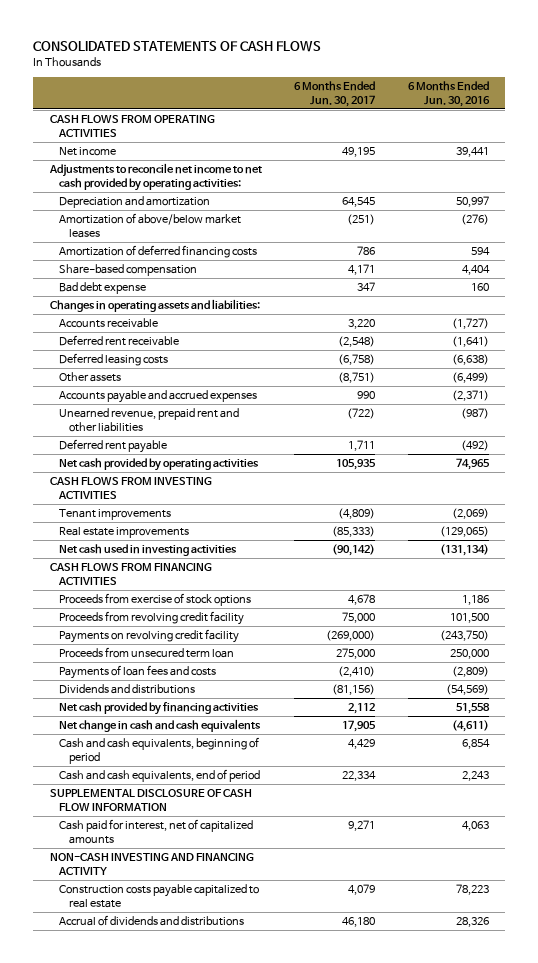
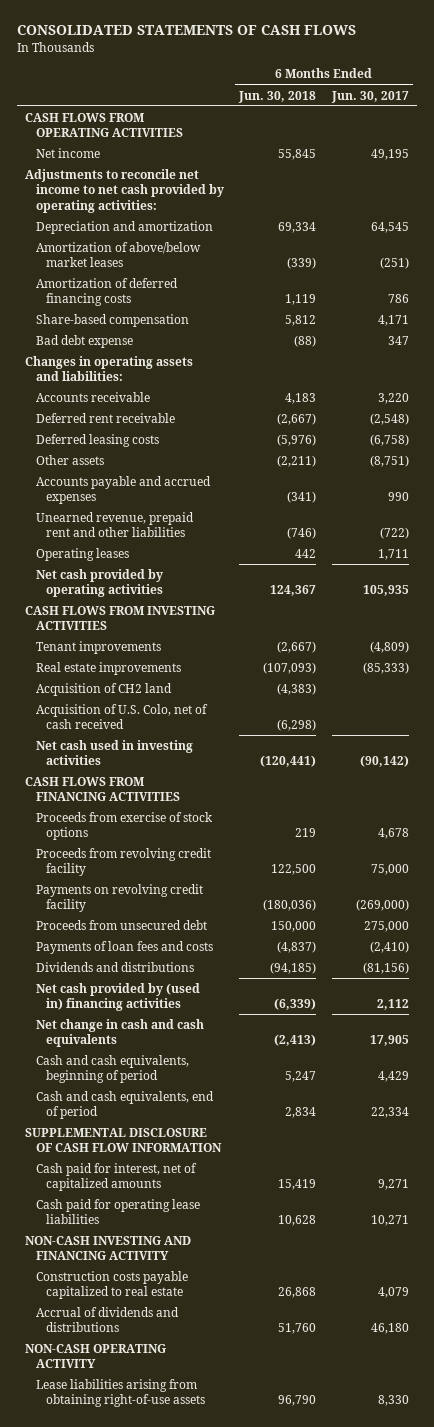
[407,80,490,107] 6 Months Ended Jun. 30, 2016 -> none
none -> [238,90,317,103] Jun. 30, 2018
[59,438,168,453] Deferred rent payable -> [35,547,129,561] Operating leases
none -> [35,682,172,696] Acquisition of CH2 land
none -> [35,703,208,730] Acquisition of U.S. Colo, net of cash received
[59,646,235,658] Proceeds from unsecured term loan -> [35,919,207,930] Proceeds from unsecured debt
[59,701,260,715] Net cash provided by financing activities -> [35,982,200,1012] Net cash provided by (used in) financing activities
none -> [35,1198,200,1225] Cash paid for operating lease liabilities
none -> [24,1343,166,1369] NON-CASH OPERATING ACTIVITY
none -> [35,1378,206,1408] Lease liabilities arising from obtaining right-of-use assets

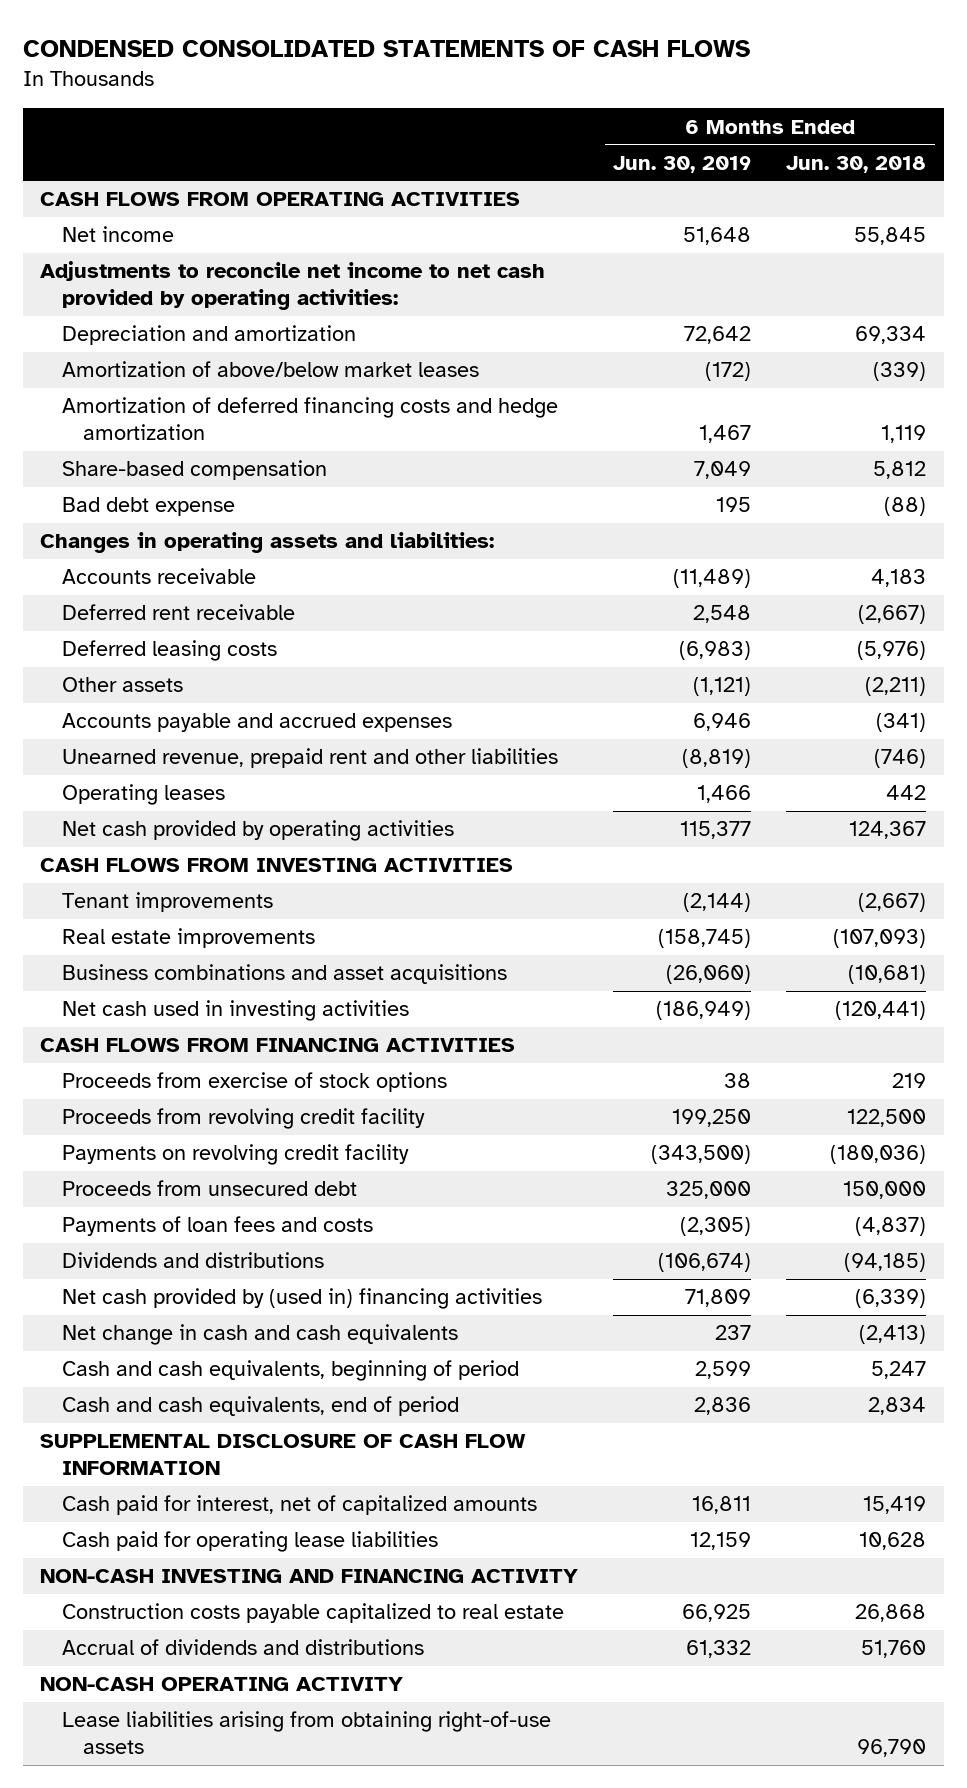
[16,25,356,36] CONSOLIDATED STATEMENTS OF CASH FLOWS -> [22,39,750,57] CONDENSED CONSOLIDATED STATEMENTS OF CASH FLOWS
[331,90,410,103] Jun. 30, 2017 -> none
none -> [613,155,752,173] Jun. 30, 2019
[35,277,178,307] Amortization of deferred financing costs -> [61,397,558,441] Amortization of deferred financing costs and hedge amortization
[35,682,172,696] Acquisition of CH2 land -> none
[35,703,208,730] Acquisition of U.S. Colo, net of cash received -> none
none -> [61,964,507,985] Business combinations and asset acquisitions

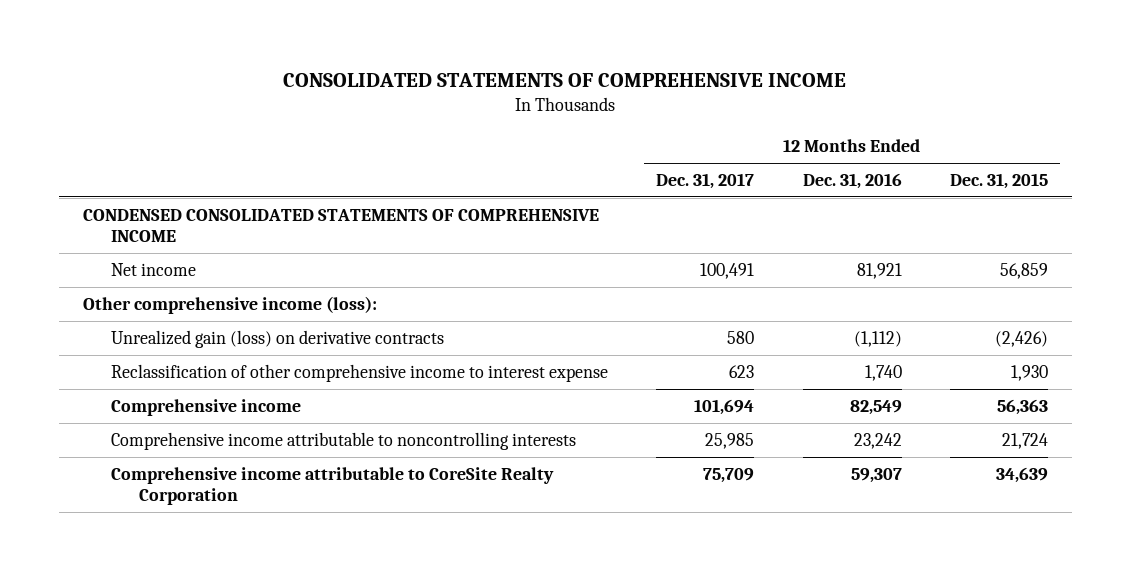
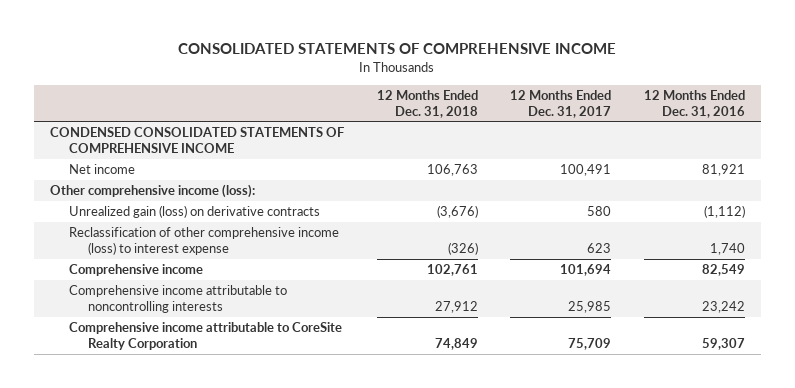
[949,173,1048,190] Dec. 31, 2015 -> none
none -> [376,89,478,118] 12 Months Ended Dec. 31, 2018
[110,364,608,383] Reclassification of other comprehensive income to interest expense -> [68,227,339,255] Reclassification of other comprehensive income (loss) to interest expense

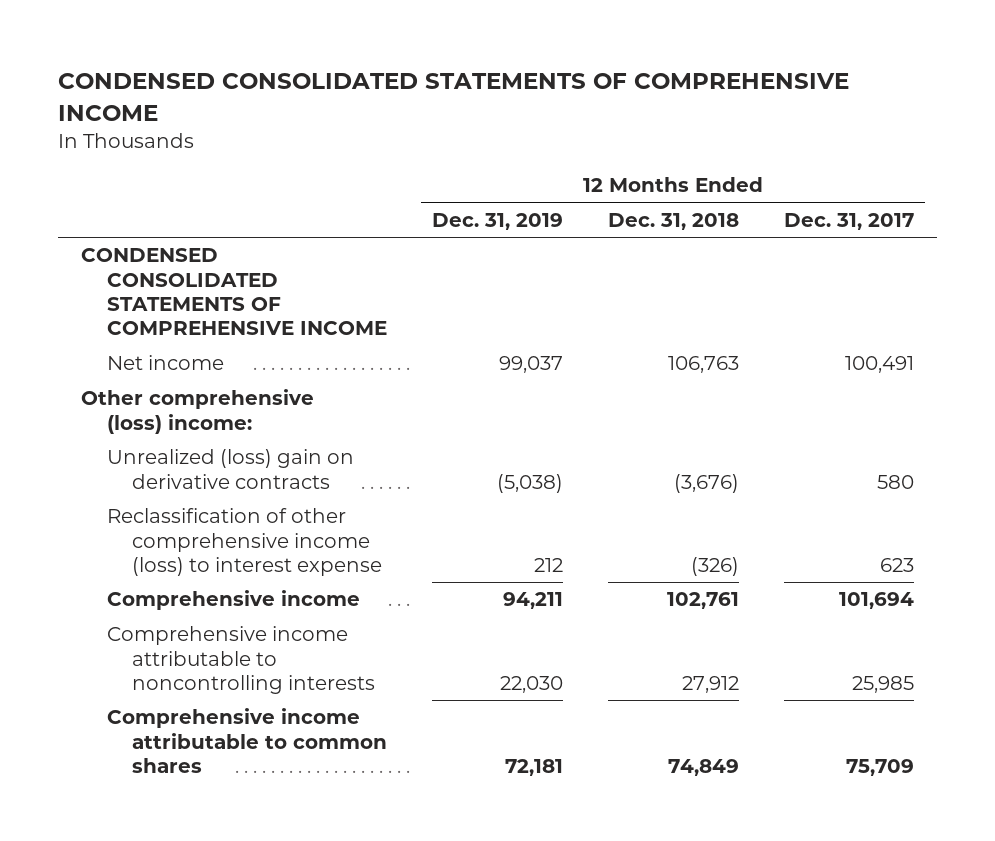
[178,43,617,55] CONSOLIDATED STATEMENTS OF COMPREHENSIVE INCOME -> [58,73,850,121] CONDENSED CONSOLIDATED STATEMENTS OF COMPREHENSIVE INCOME
[643,89,745,118] 12 Months Ended Dec. 31, 2016 -> none
none -> [432,213,564,231] Dec. 31, 2019
[50,184,256,199] Other comprehensive income (loss): -> [80,389,314,434] Other comprehensive (loss) income:
[68,205,320,219] Unrealized gain (loss) on derivative contracts -> [106,449,354,489] Unrealized (loss) gain on derivative contracts
[68,322,342,350] Comprehensive income attributable to CoreSite Realty Corporation -> [106,708,388,774] Comprehensive income attributable to common shares

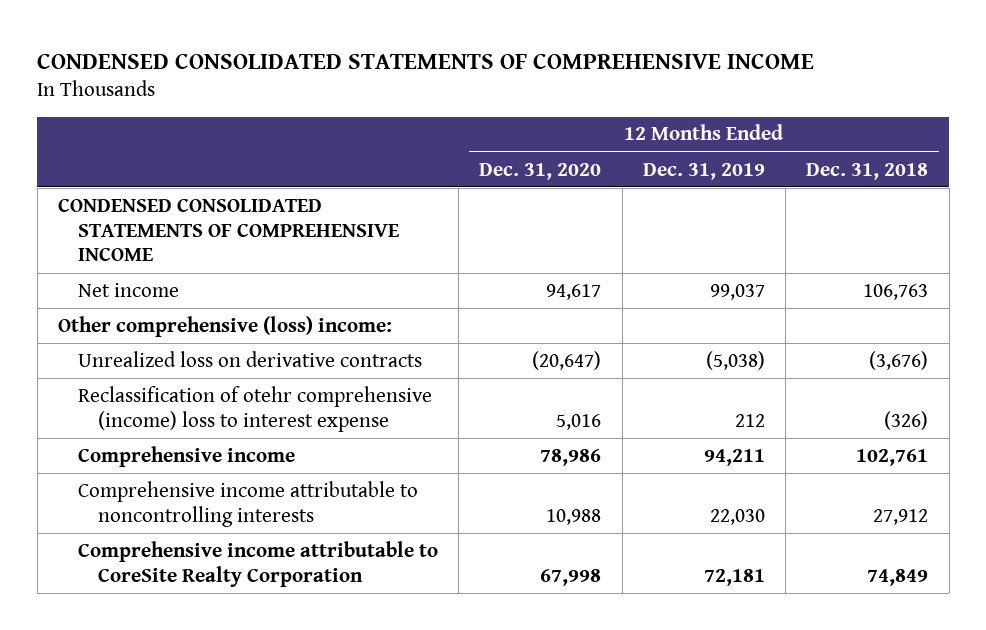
[784,213,915,231] Dec. 31, 2017 -> none
none -> [479,162,602,180] Dec. 31, 2020
[106,449,354,489] Unrealized (loss) gain on derivative contracts -> [77,350,422,367] Unrealized loss on derivative contracts
[106,508,383,577] Reclassification of other comprehensive income (loss) to interest expense -> [77,385,432,432] Reclassification of otehr comprehensive (income) loss to interest expense
[106,708,388,774] Comprehensive income attributable to common shares -> [77,540,438,587] Comprehensive income attributable to CoreSite Realty Corporation

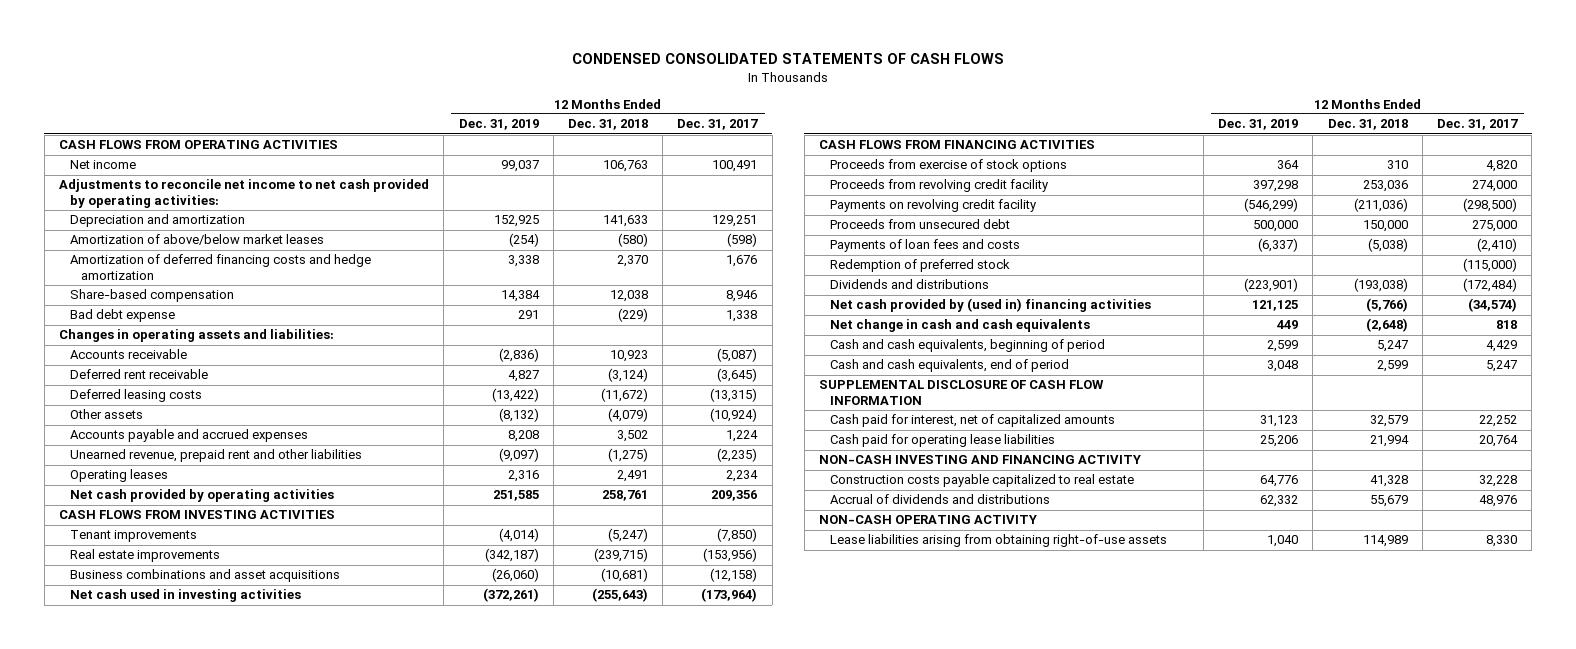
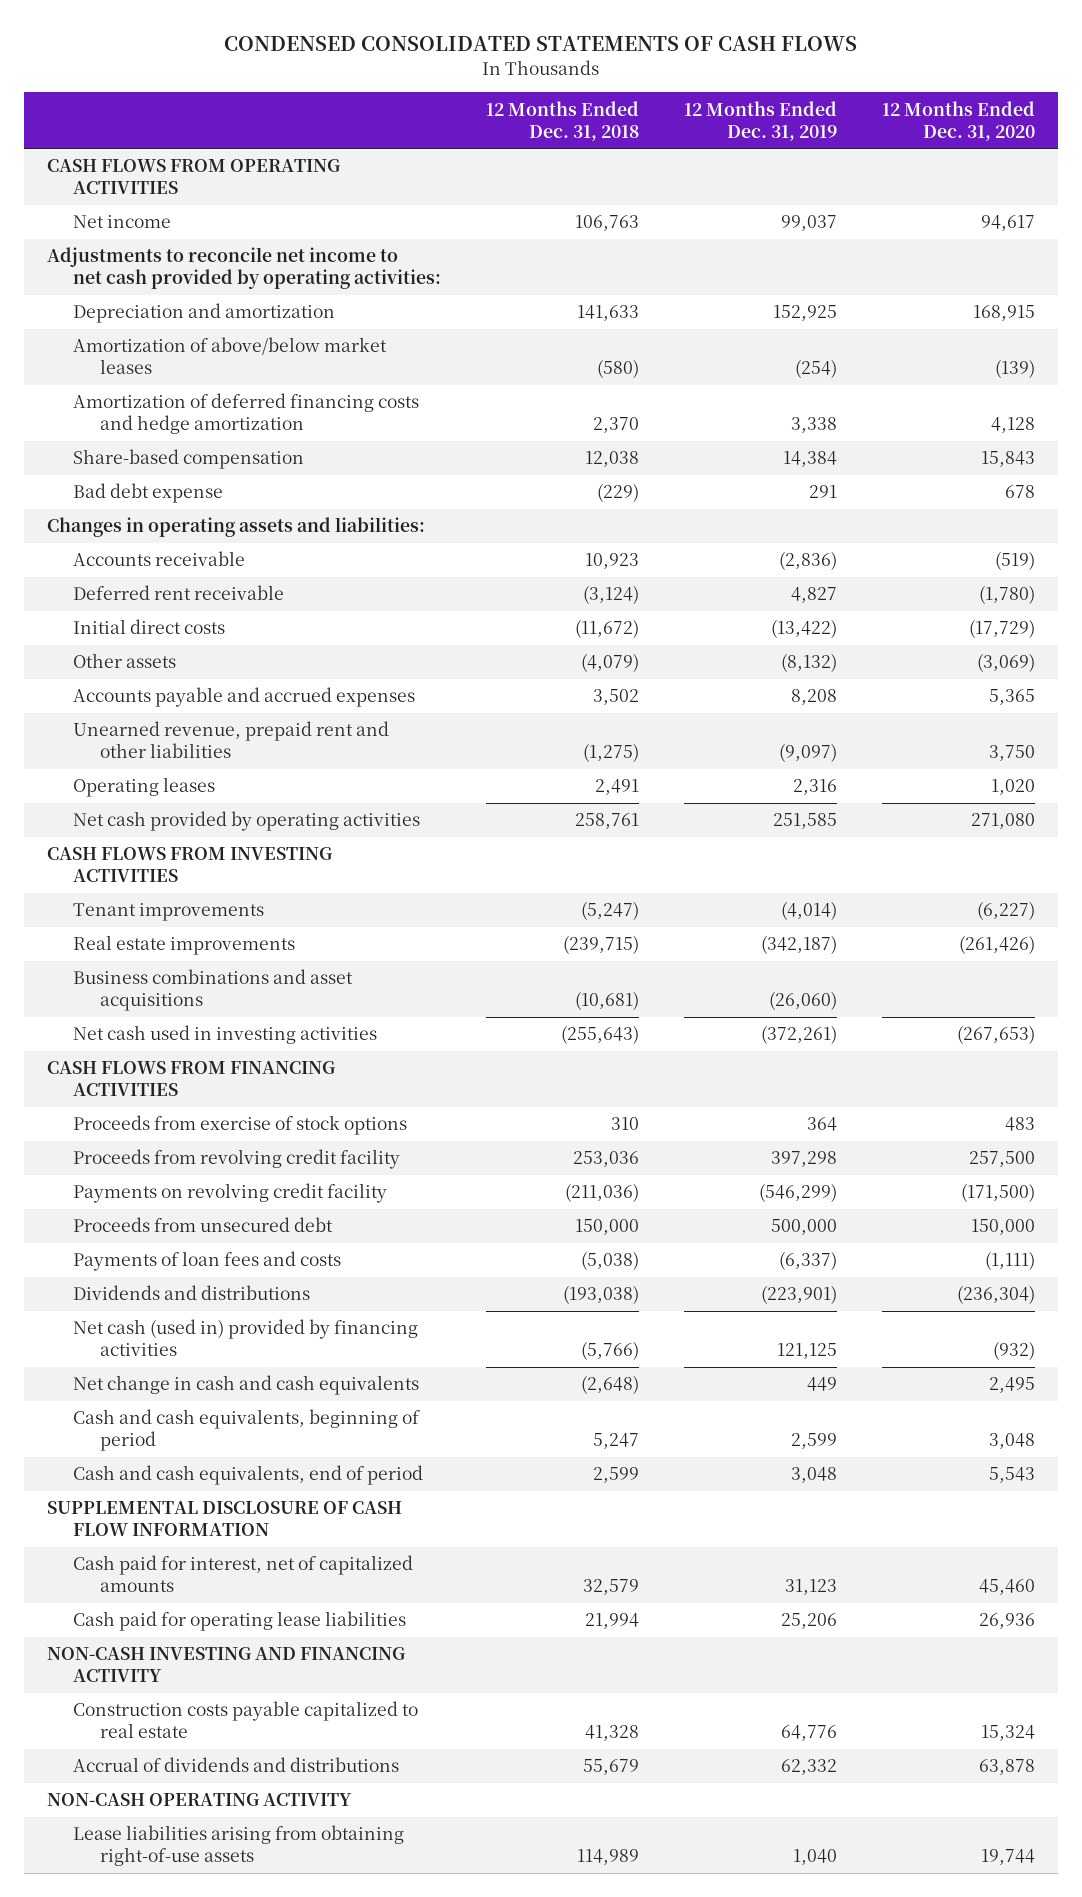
[677,119,759,131] Dec. 31, 2017 -> none
none -> [882,100,1036,141] 12 Months Ended Dec. 31, 2020
[70,389,203,403] Deferred leasing costs -> [73,619,226,635] Initial direct costs
[829,259,1010,273] Redemption of preferred stock -> none
[829,298,1151,313] Net cash provided by (used in) financing activities -> [73,1319,419,1357] Net cash (used in) provided by financing activities

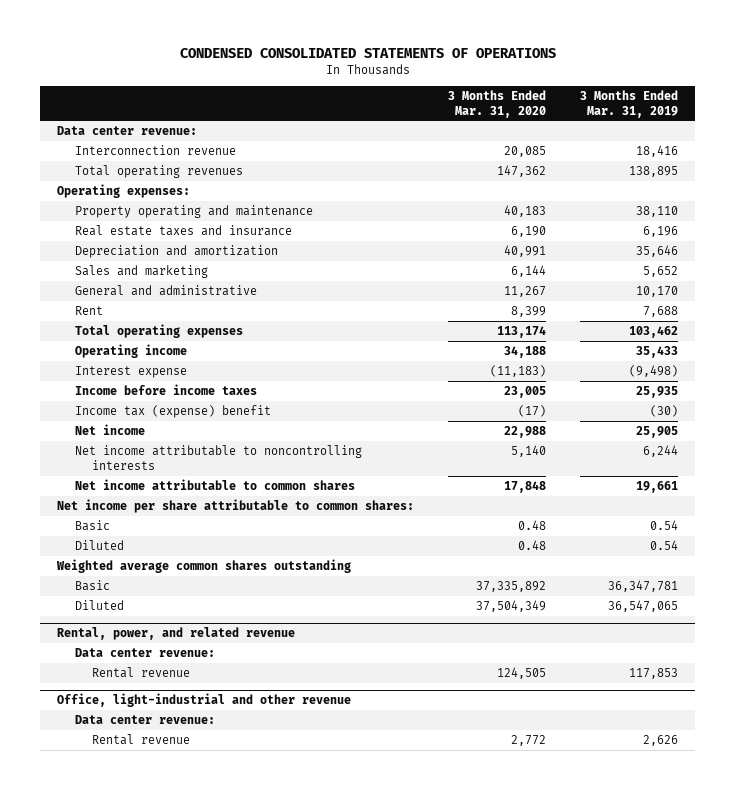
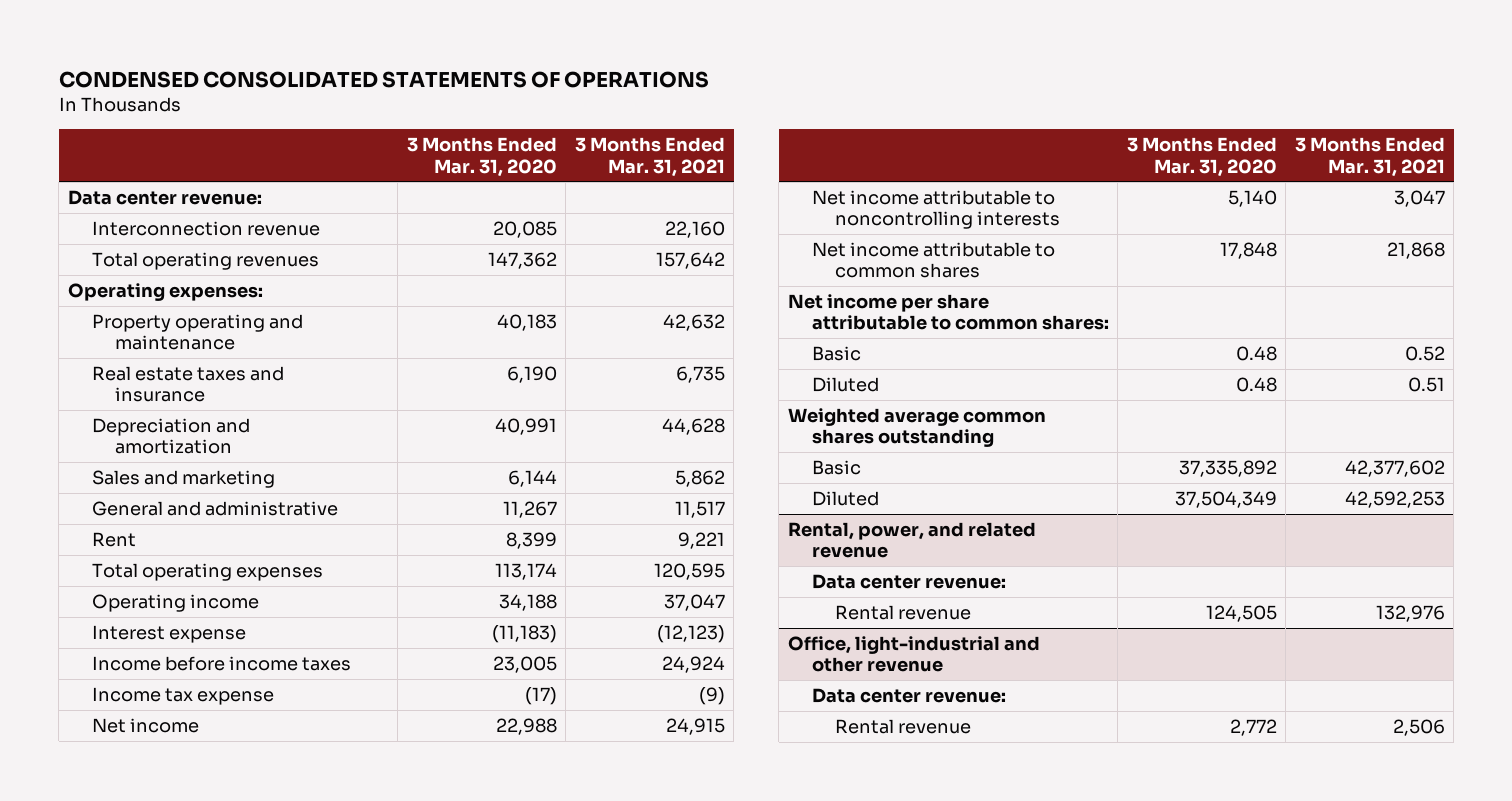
[580,89,679,118] 3 Months Ended Mar. 31, 2019 -> none
none -> [574,137,725,177] 3 Months Ended Mar. 31, 2021
[74,404,271,418] Income tax (expense) benefit -> [91,686,274,705] Income tax expense

